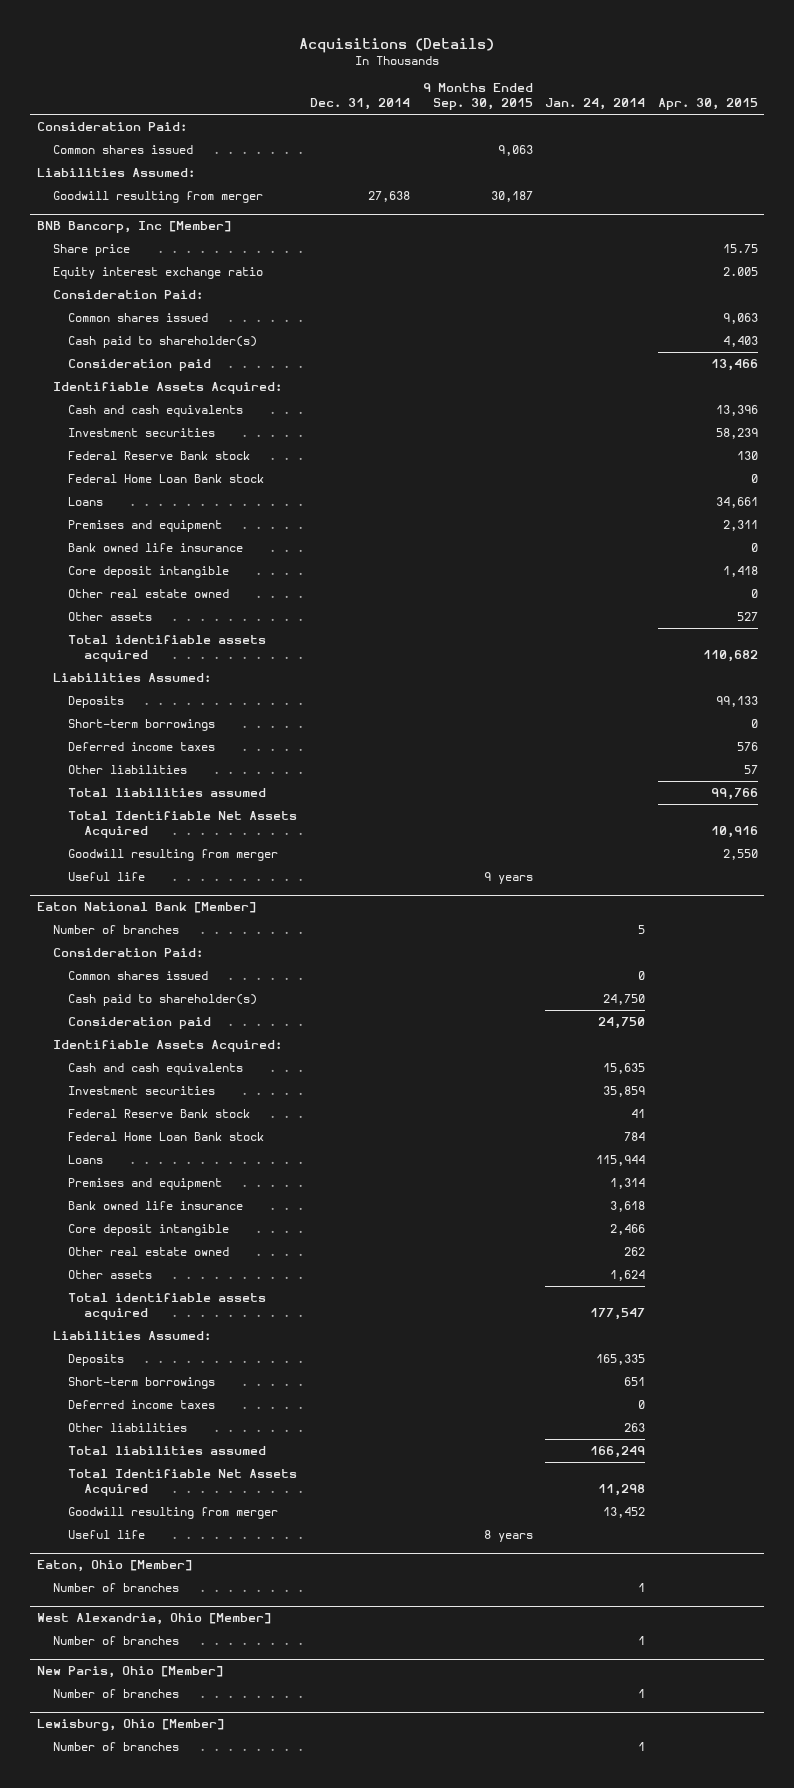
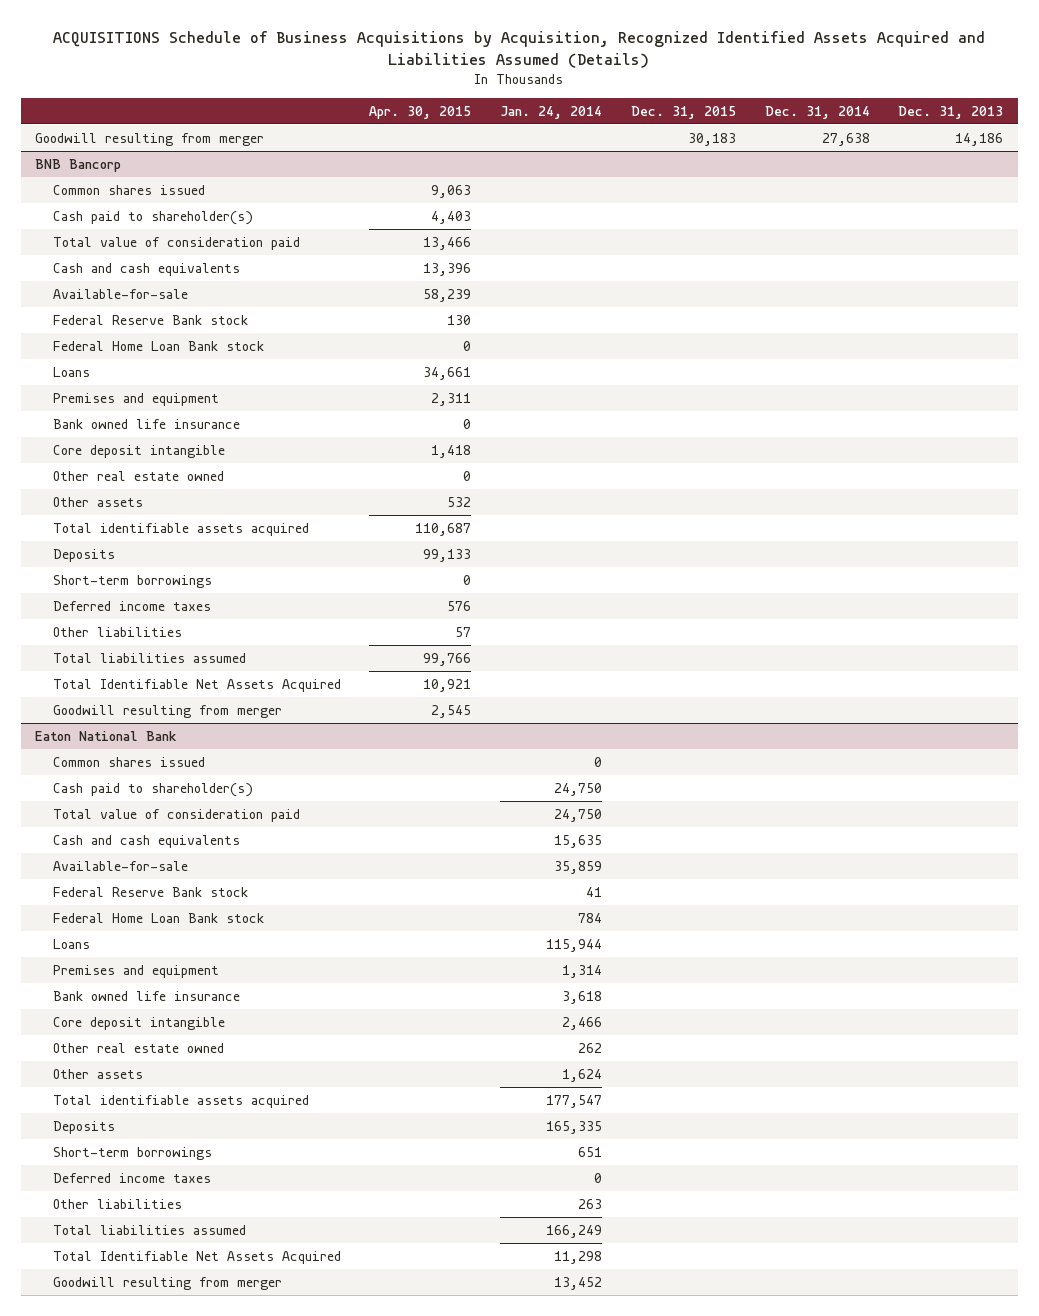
[299,37,495,53] Acquisitions (Details) -> [53,30,986,68] ACQUISITIONS Schedule of Business Acquisitions by Acquisition, Recognized Identified Assets Acquired and Liabilities Assumed (Details)
[422,83,533,111] 9 Months Ended Sep. 30, 2015 -> none
none -> [630,105,736,119] Dec. 31, 2015
none -> [898,105,1004,119] Dec. 31, 2013
[36,121,187,131] Consideration Paid: -> none
[52,144,193,154] Common shares issued -> none
[36,167,195,177] Liabilities Assumed: -> none
[52,243,130,256] Share price -> none
[52,266,263,279] Equity interest exchange ratio -> none
[52,289,203,299] Consideration Paid: -> none
[36,221,231,234] BNB Bancorp, Inc [Member] -> [35,158,122,172] BNB Bancorp
[52,381,282,394] Identifiable Assets Acquired: -> none
[68,358,212,371] Consideration paid -> [52,236,300,250] Total value of consideration paid
[68,427,216,437] Investment securities -> [52,288,188,299] Available-for-sale
[52,672,211,682] Liabilities Assumed: -> none
[736,611,758,621] 527 -> [447,496,472,507] 532
[702,650,758,663] 110,682 -> [415,522,472,536] 110,687
[68,871,146,881] Useful life -> none
[52,924,179,934] Number of branches -> none
[52,947,203,957] Consideration Paid: -> none
[710,826,758,839] 10,916 -> [423,678,472,692] 10,921
[722,848,758,860] 2,550 -> [431,704,472,718] 2,545
[36,902,256,914] Eaton National Bank [Member] -> [35,730,178,741] Eaton National Bank
[52,1039,282,1052] Identifiable Assets Acquired: -> none
[68,1016,212,1029] Consideration paid -> [52,808,300,822] Total value of consideration paid
[68,1085,216,1095] Investment securities -> [52,860,188,871] Available-for-sale
[52,1330,211,1340] Liabilities Assumed: -> none
[68,1529,146,1539] Useful life -> none
[36,1560,192,1573] Eaton, Ohio [Member] -> none
[52,1582,179,1592] Number of branches -> none
[36,1613,271,1626] West Alexandria, Ohio [Member] -> none
[52,1635,179,1645] Number of branches -> none
[36,1666,223,1679] New Paris, Ohio [Member] -> none
[52,1688,179,1698] Number of branches -> none
[36,1719,224,1732] Lewisburg, Ohio [Member] -> none
[52,1741,179,1751] Number of branches -> none

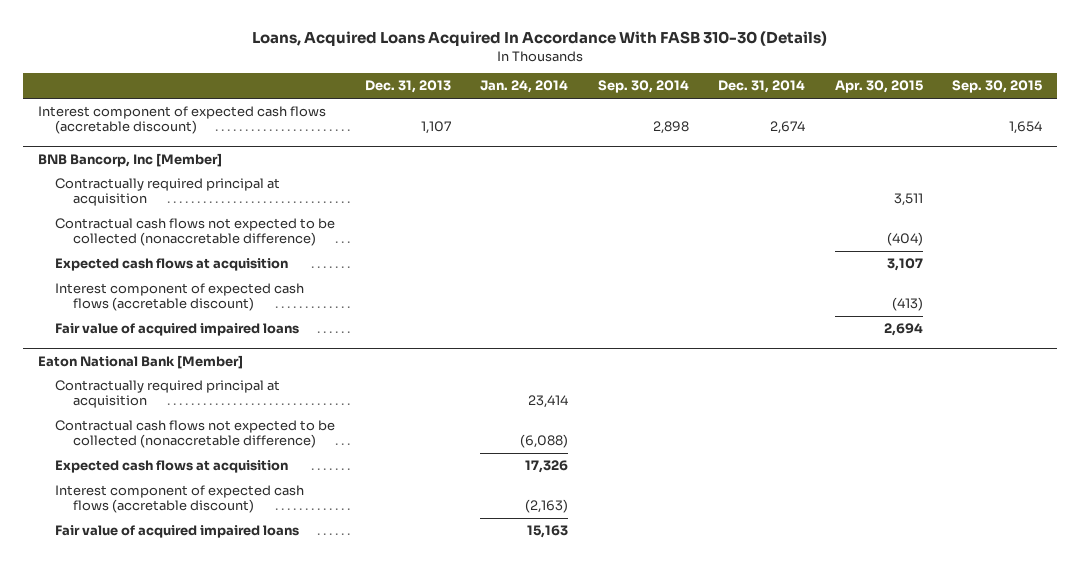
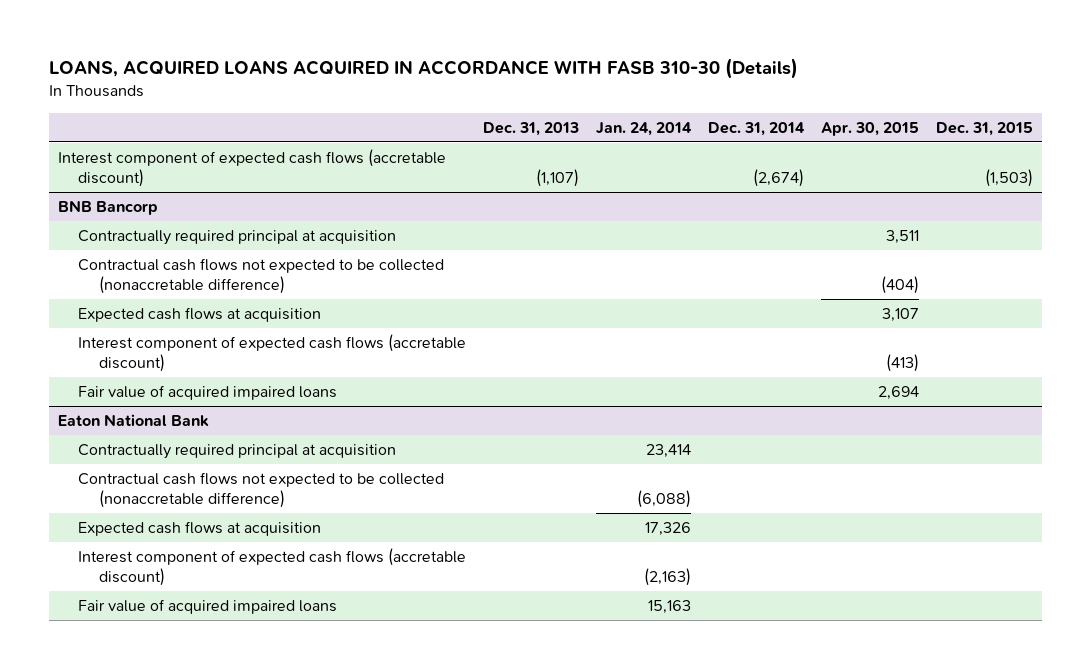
[252,31,828,47] Loans, Acquired Loans Acquired In Accordance With FASB 310-30 (Details) -> [49,58,799,80] LOANS, ACQUIRED LOANS ACQUIRED IN ACCORDANCE WITH FASB 310-30 (Details)
[597,80,689,94] Sep. 30, 2014 -> none
[952,80,1043,94] Sep. 30, 2015 -> none
none -> [936,121,1034,136] Dec. 31, 2015
[420,120,451,134] 1,107 -> [536,168,580,187] (1,107)
[770,120,806,134] 2,674 -> [753,168,805,187] (2,674)
[37,152,222,167] BNB Bancorp, Inc [Member] -> [57,200,158,216] BNB Bancorp
[37,354,243,369] Eaton National Bank [Member] -> [57,414,209,428] Eaton National Bank

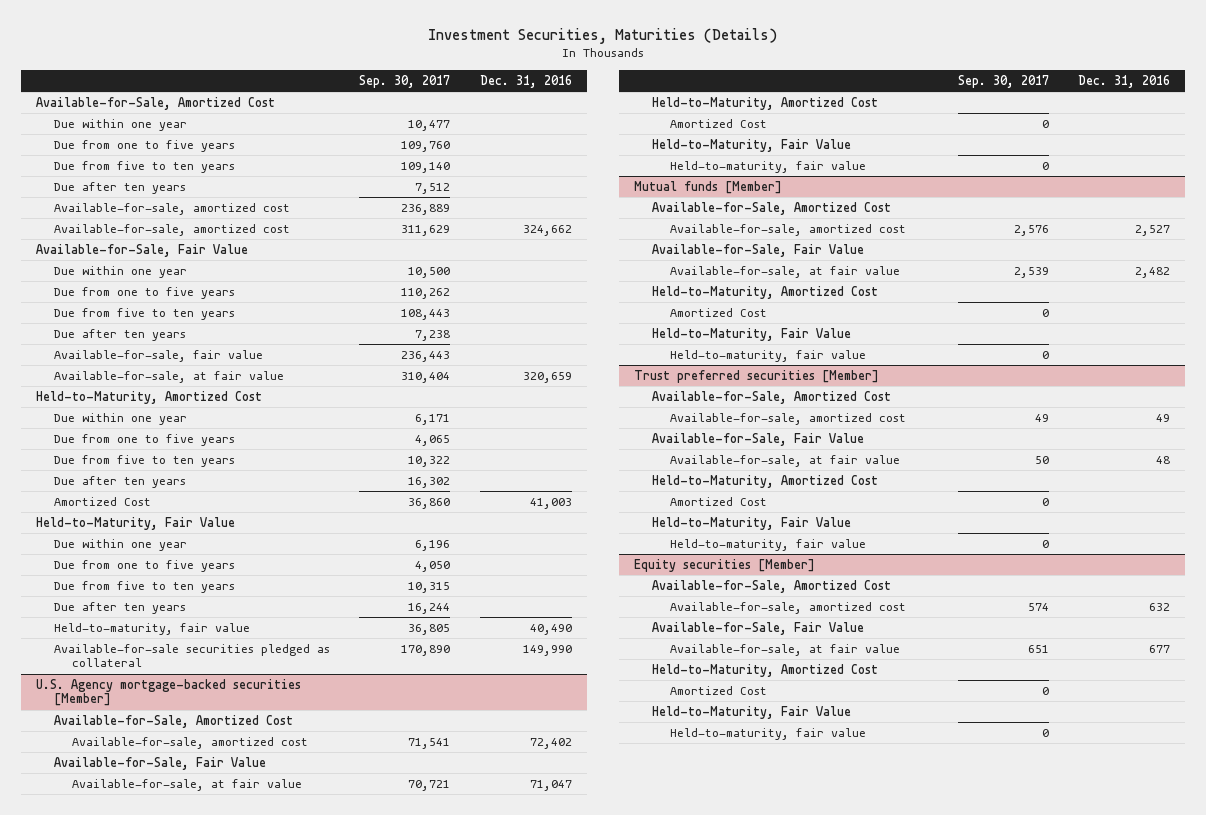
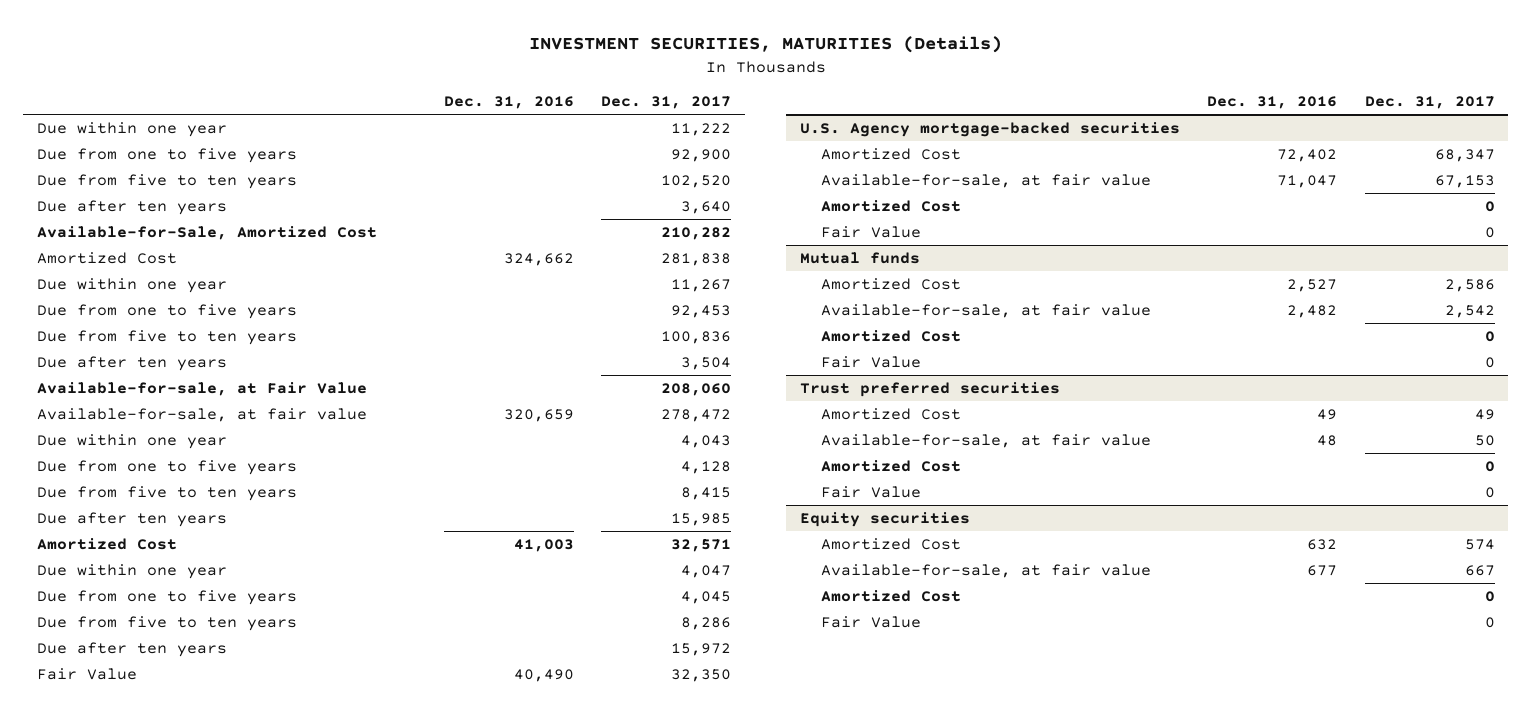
[427,28,777,45] Investment Securities, Maturities (Details) -> [528,36,1002,54] INVESTMENT SECURITIES, MATURITIES (Details)
[359,74,451,88] Sep. 30, 2017 -> none
none -> [601,96,732,110] Dec. 31, 2017
[53,202,290,215] Available-for-sale, amortized cost -> none
[35,243,248,257] Available-for-Sale, Fair Value -> none
[35,96,275,110] Available-for-Sale, Amortized Cost -> [36,225,377,240] Available-for-Sale, Amortized Cost
[53,223,290,236] Available-for-sale, amortized cost -> [36,251,177,264] Amortized Cost
[53,349,263,362] Available-for-sale, fair value -> [36,381,367,396] Available-for-sale, at Fair Value
[35,390,262,404] Held-to-Maturity, Amortized Cost -> none
[35,516,235,530] Held-to-Maturity, Fair Value -> none
[53,643,330,668] Available-for-sale securities pledged as collateral -> none
[53,714,293,728] Available-for-Sale, Amortized Cost -> none
[53,756,266,770] Available-for-Sale, Fair Value -> none
[53,622,250,635] Held-to-maturity, fair value -> [36,667,137,680] Fair Value
[35,678,301,707] U.S. Agency mortgage-backed securities [Member] -> [800,121,1181,137] U.S. Agency mortgage-backed securities
[71,736,308,749] Available-for-sale, amortized cost -> [820,147,961,160] Amortized Cost
[651,96,878,110] Held-to-Maturity, Amortized Cost -> none
[651,138,851,152] Held-to-Maturity, Fair Value -> none
[651,201,891,215] Available-for-Sale, Amortized Cost -> none
[651,243,864,257] Available-for-Sale, Fair Value -> none
[669,160,866,173] Held-to-maturity, fair value -> [820,225,921,238] Fair Value
[633,180,782,194] Mutual funds [Member] -> [800,251,921,264] Mutual funds
[669,223,906,236] Available-for-sale, amortized cost -> [820,277,961,290] Amortized Cost
[651,285,878,299] Held-to-Maturity, Amortized Cost -> none
[651,327,851,341] Held-to-Maturity, Fair Value -> none
[651,390,891,404] Available-for-Sale, Amortized Cost -> none
[651,432,864,446] Available-for-Sale, Fair Value -> none
[669,349,866,362] Held-to-maturity, fair value -> [820,355,921,368] Fair Value
[633,369,879,383] Trust preferred securities [Member] -> [800,381,1061,397] Trust preferred securities
[669,412,906,425] Available-for-sale, amortized cost -> [820,407,961,420] Amortized Cost
[651,474,878,488] Held-to-Maturity, Amortized Cost -> none
[651,516,851,530] Held-to-Maturity, Fair Value -> none
[651,579,891,593] Available-for-Sale, Amortized Cost -> none
[651,621,864,635] Available-for-Sale, Fair Value -> none
[669,538,866,551] Held-to-maturity, fair value -> [820,485,921,498] Fair Value
[633,558,815,572] Equity securities [Member] -> [800,511,971,527] Equity securities
[669,601,906,614] Available-for-sale, amortized cost -> [820,537,961,550] Amortized Cost
[651,663,878,677] Held-to-Maturity, Amortized Cost -> none
[651,705,851,719] Held-to-Maturity, Fair Value -> none
[669,727,866,740] Held-to-maturity, fair value -> [820,615,921,628] Fair Value

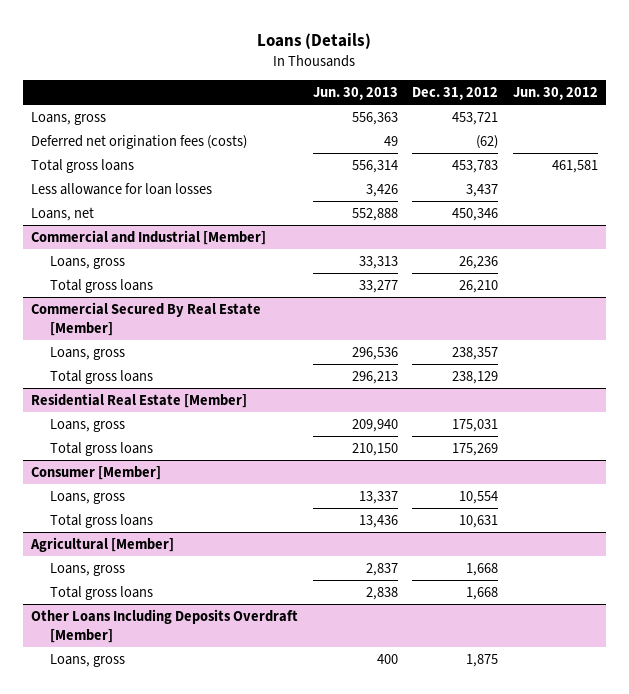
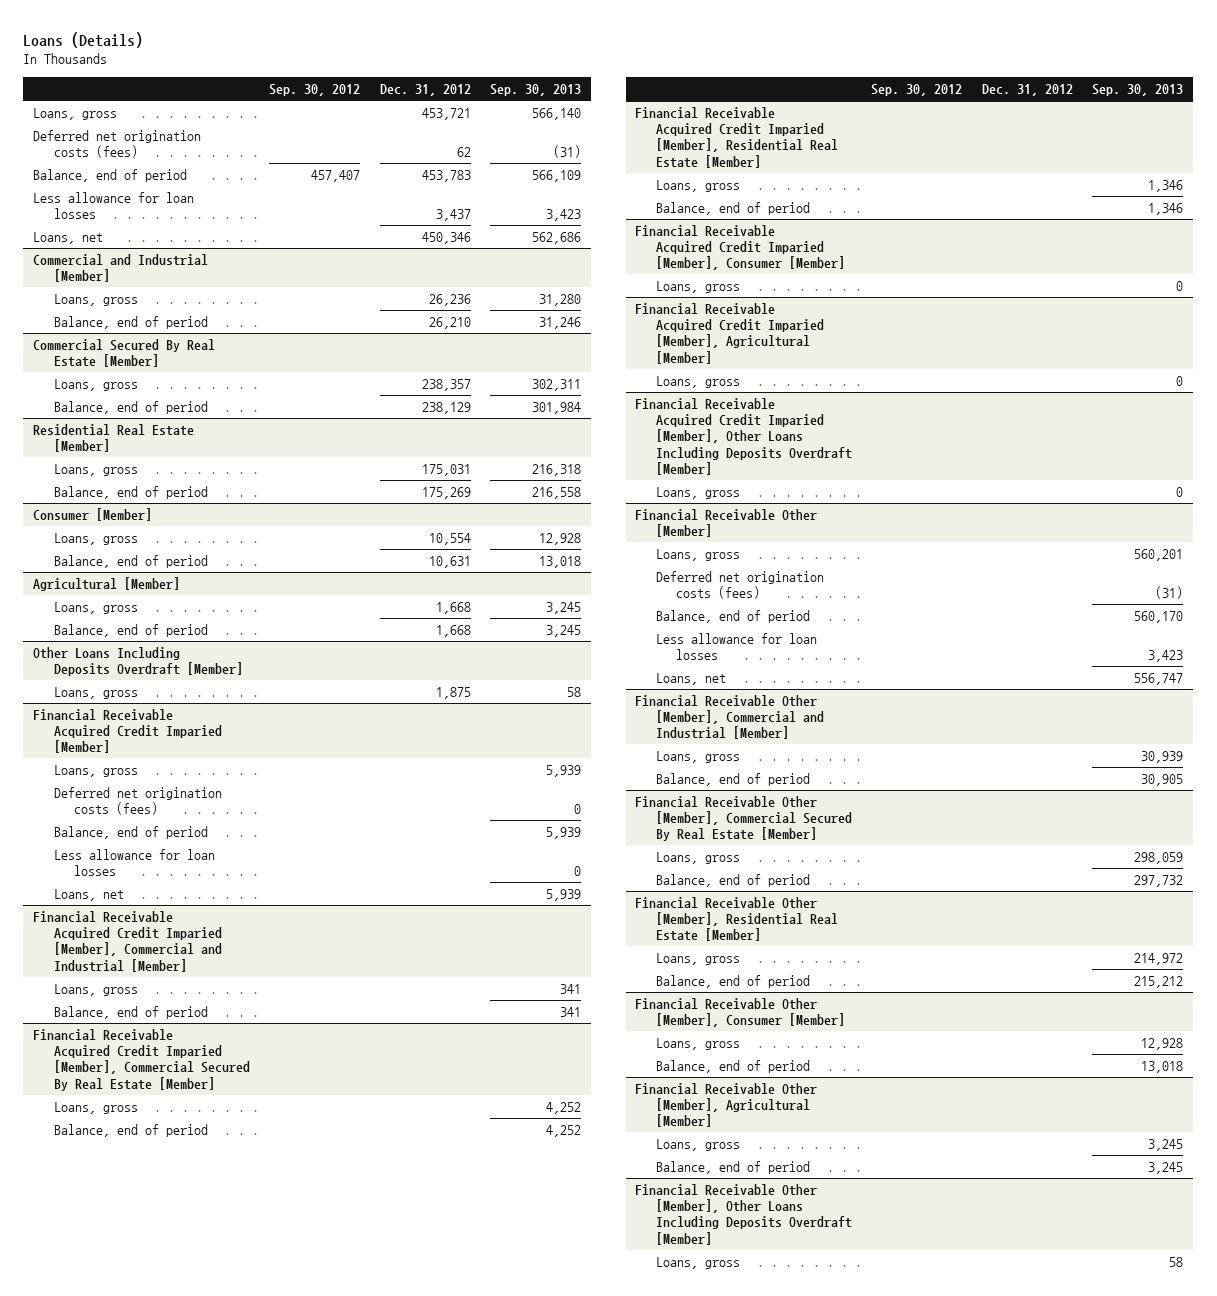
[312,87,398,101] Jun. 30, 2013 -> none
[513,87,599,101] Jun. 30, 2012 -> none
none -> [269,84,361,97] Sep. 30, 2012
none -> [490,84,582,97] Sep. 30, 2013
[30,134,247,149] Deferred net origination fees (costs) -> [33,129,202,159] Deferred net origination costs (fees)
[476,134,499,149] (62) -> [456,147,471,158] 62
[30,158,134,173] Total gross loans -> [33,168,188,182] Balance, end of period
[50,278,154,293] Total gross loans -> [53,315,208,329] Balance, end of period
[50,369,154,384] Total gross loans -> [53,400,208,414] Balance, end of period
[50,441,154,456] Total gross loans -> [53,485,208,499] Balance, end of period
[50,513,154,528] Total gross loans -> [53,554,208,568] Balance, end of period
[50,585,154,600] Total gross loans -> [53,623,208,637] Balance, end of period
none -> [33,708,222,754] Financial Receivable Acquired Credit Imparied [Member]
none -> [53,764,138,777] Loans, gross
none -> [53,786,222,816] Deferred net origination costs (fees)
none -> [53,825,208,839] Balance, end of period
none -> [53,848,215,877] Less allowance for loan losses
none -> [53,888,124,901] Loans, net
none -> [33,910,222,972] Financial Receivable Acquired Credit Imparied [Member], Commercial and Industrial [Member]
none -> [53,983,138,996] Loans, gross
none -> [53,1005,208,1019] Balance, end of period
none -> [33,1028,250,1091] Financial Receivable Acquired Credit Imparied [Member], Commercial Secured By Real Estate [Member]
none -> [53,1101,138,1114] Loans, gross
none -> [53,1123,208,1137] Balance, end of period
none -> [635,106,838,168] Financial Receivable Acquired Credit Imparied [Member], Residential Real Estate [Member]
none -> [655,179,740,192] Loans, gross
none -> [655,201,810,215] Balance, end of period
none -> [635,224,845,271] Financial Receivable Acquired Credit Imparied [Member], Consumer [Member]
none -> [655,280,740,293] Loans, gross
none -> [635,302,824,364] Financial Receivable Acquired Credit Imparied [Member], Agricultural [Member]
none -> [655,375,740,388] Loans, gross
none -> [635,397,852,475] Financial Receivable Acquired Credit Imparied [Member], Other Loans Including Deposits Overdraft [Member]
none -> [655,486,740,499] Loans, gross
none -> [635,508,818,538] Financial Receivable Other [Member]
none -> [655,548,740,561] Loans, gross
none -> [655,570,824,600] Deferred net origination costs (fees)
none -> [655,609,810,623] Balance, end of period
none -> [655,632,817,661] Less allowance for loan losses
none -> [655,672,726,685] Loans, net
none -> [635,694,824,740] Financial Receivable Other [Member], Commercial and Industrial [Member]
none -> [655,750,740,763] Loans, gross
none -> [655,772,810,786] Balance, end of period
none -> [635,795,852,842] Financial Receivable Other [Member], Commercial Secured By Real Estate [Member]
none -> [655,851,740,864] Loans, gross
none -> [655,873,810,887] Balance, end of period
none -> [635,896,838,942] Financial Receivable Other [Member], Residential Real Estate [Member]
none -> [655,952,740,965] Loans, gross
none -> [655,974,810,988] Balance, end of period
none -> [635,997,845,1028] Financial Receivable Other [Member], Consumer [Member]
none -> [655,1037,740,1050] Loans, gross
none -> [655,1059,810,1073] Balance, end of period
none -> [635,1082,818,1128] Financial Receivable Other [Member], Agricultural [Member]
none -> [655,1138,740,1151] Loans, gross
none -> [655,1160,810,1174] Balance, end of period
none -> [635,1183,852,1245] Financial Receivable Other [Member], Other Loans Including Deposits Overdraft [Member]
none -> [655,1256,740,1269] Loans, gross

